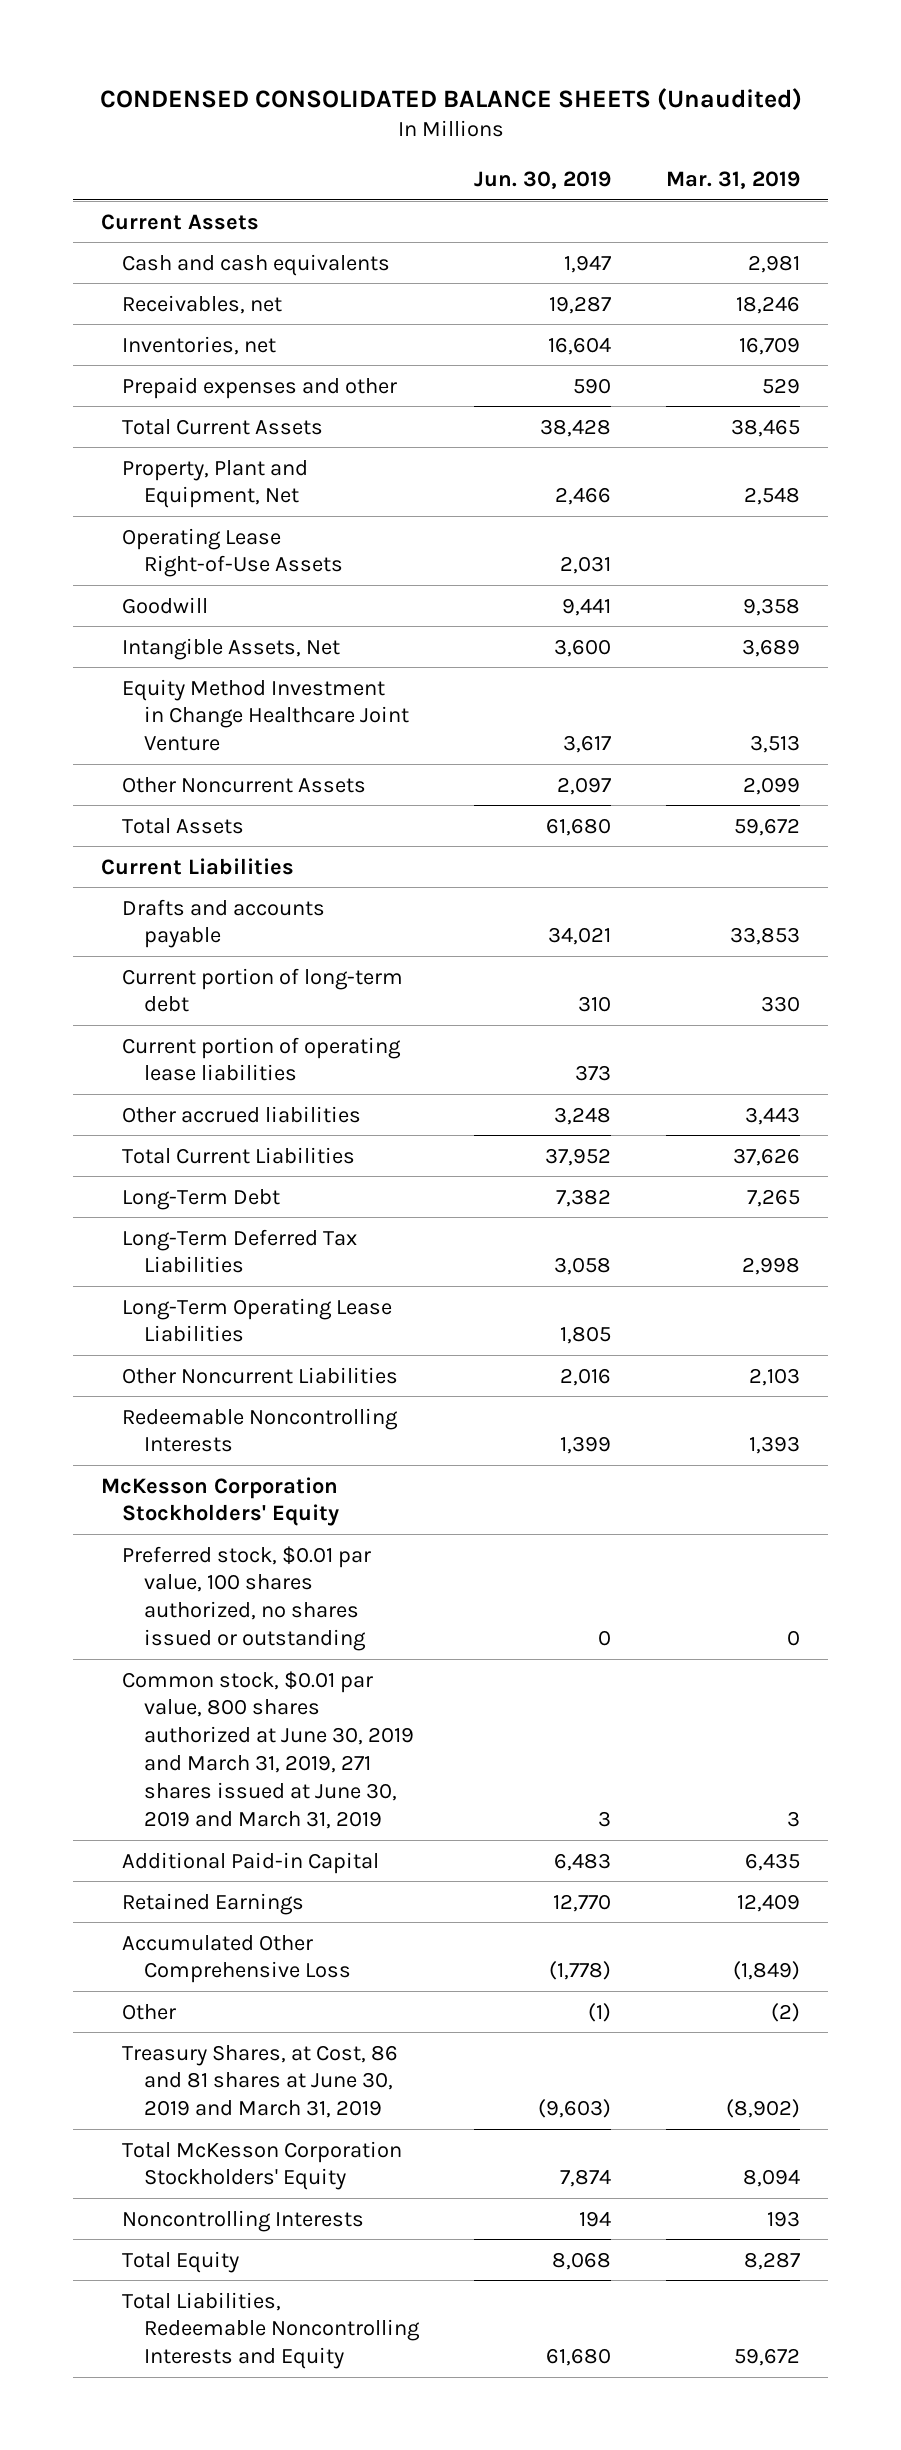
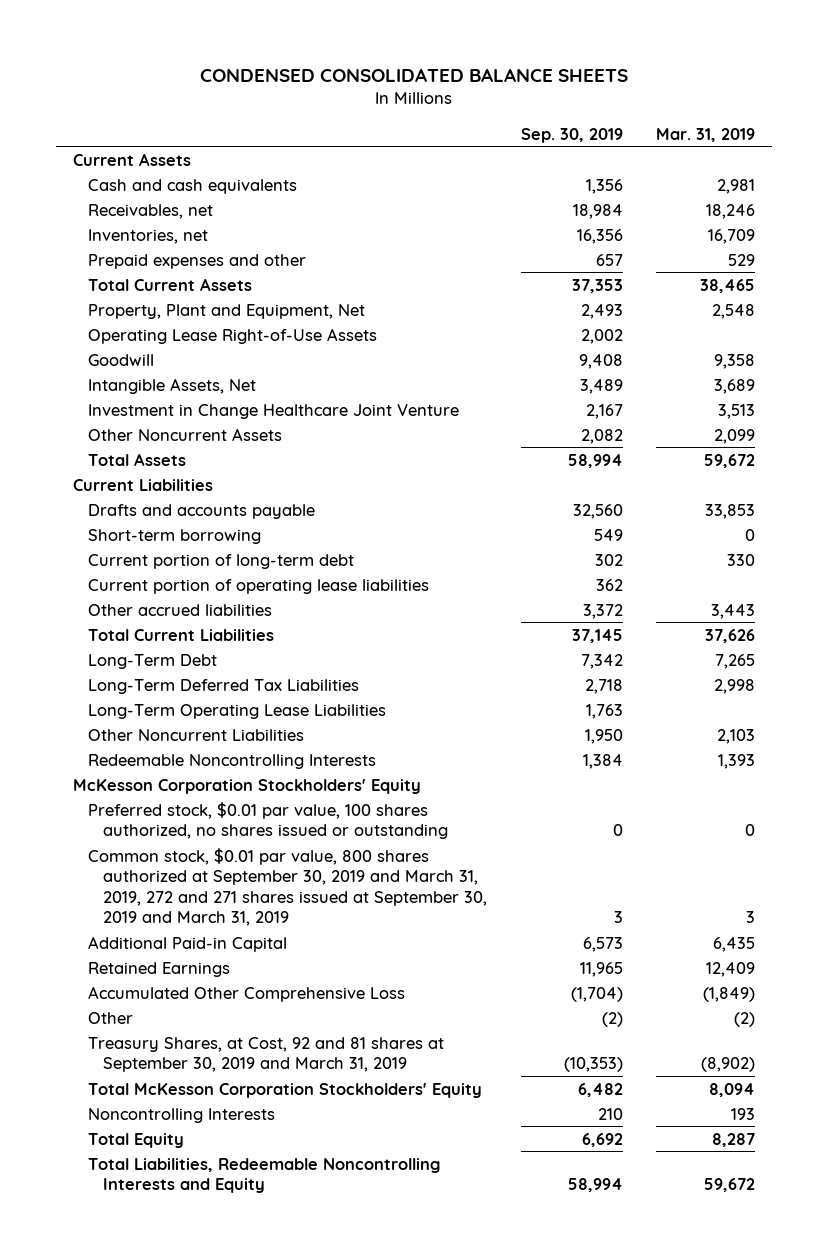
[99,87,802,110] CONDENSED CONSOLIDATED BALANCE SHEETS (Unaudited) -> [200,67,629,82] CONDENSED CONSOLIDATED BALANCE SHEETS
[474,170,612,189] Jun. 30, 2019 -> none
none -> [520,127,623,143] Sep. 30, 2019
[122,678,409,752] Equity Method Investment in Change Healthcare Joint Venture -> [87,403,459,419] Investment in Change Healthcare Joint Venture
none -> [87,528,261,544] Short-term borrowing
[122,1670,414,1829] Common stock, $0.01 par value, 800 shares authorized at June 30, 2019 and March 31, 2019, 271 shares issued at June 30, 2019 and March 31, 2019 -> [87,847,487,927] Common stock, $0.01 par value, 800 shares authorized at September 30, 2019 and March 31, 2019, 272 and 271 shares issued at September 30, 2019 and March 31, 2019
[122,2044,399,2119] Treasury Shares, at Cost, 86 and 81 shares at June 30, 2019 and March 31, 2019 -> [87,1036,444,1073] Treasury Shares, at Cost, 92 and 81 shares at September 30, 2019 and March 31, 2019

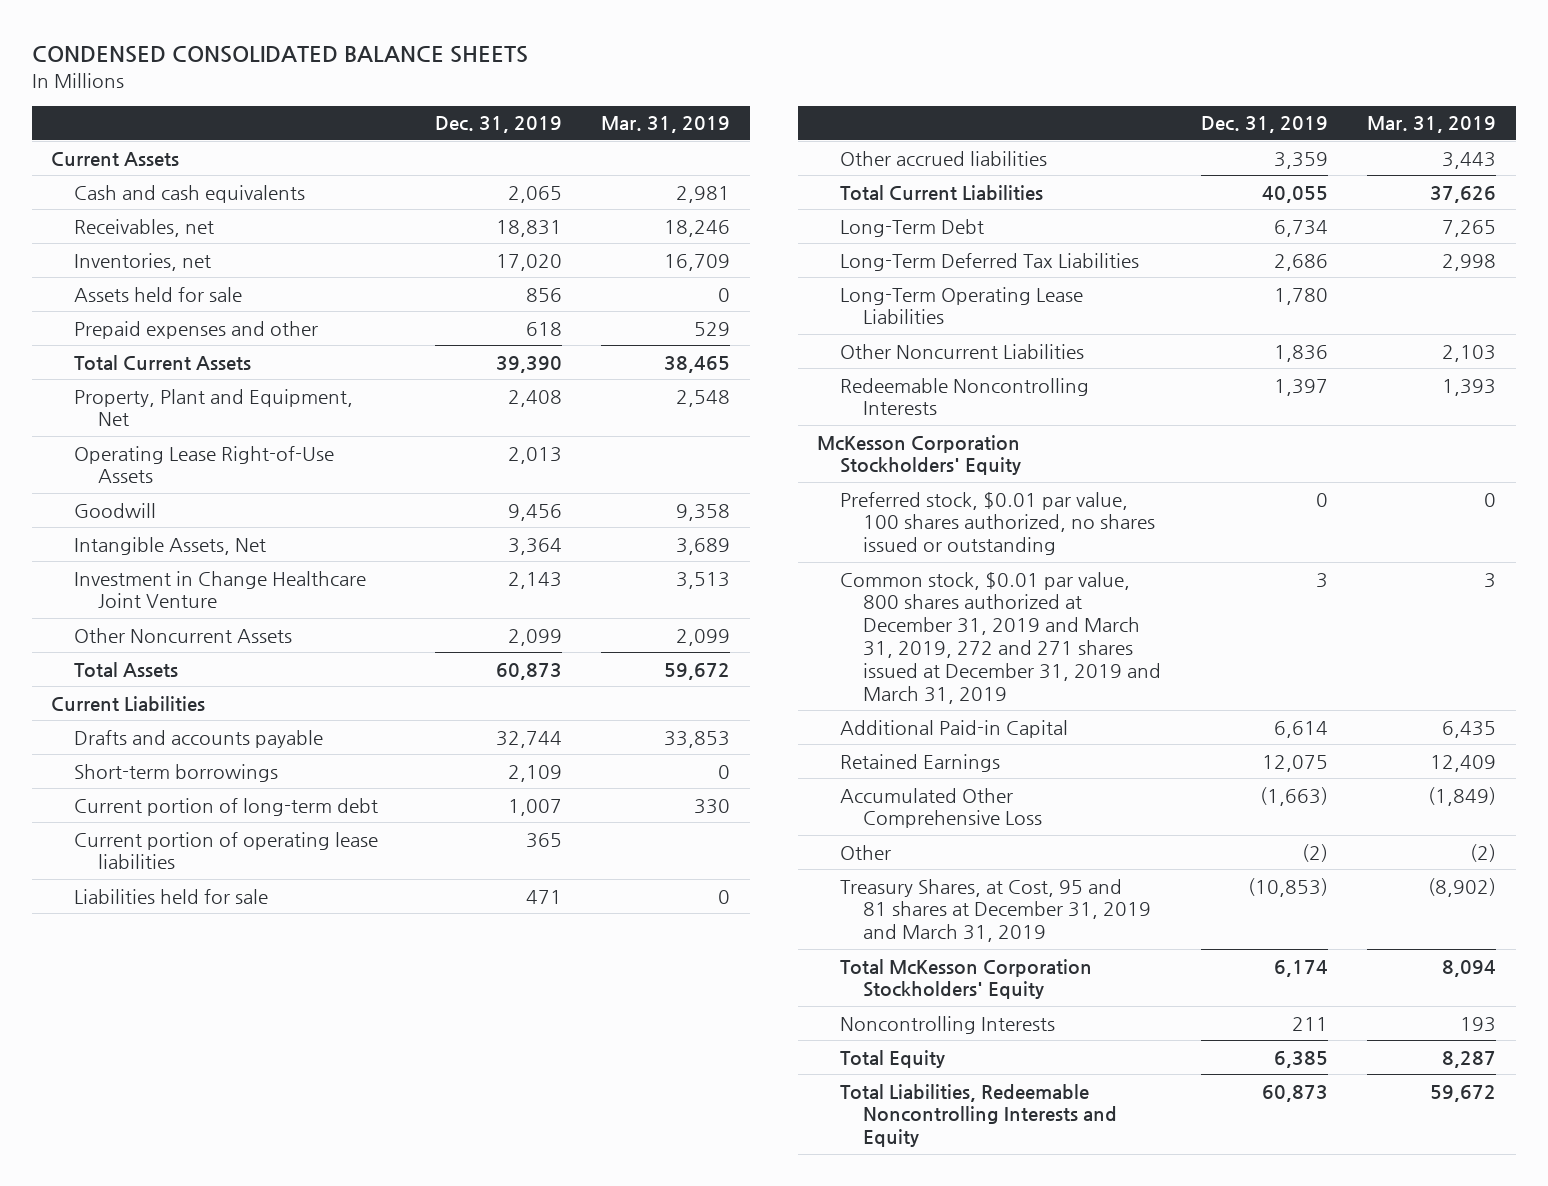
[520,127,623,143] Sep. 30, 2019 -> none
none -> [434,116,562,134] Dec. 31, 2019
none -> [74,286,243,302] Assets held for sale
[87,528,261,544] Short-term borrowing -> [74,763,279,782] Short-term borrowings
none -> [74,888,269,904] Liabilities held for sale
[87,847,487,927] Common stock, $0.01 par value, 800 shares authorized at September 30, 2019 and March 31, 2019, 272 and 271 shares issued at September 30, 2019 and March 31, 2019 -> [840,571,1162,704] Common stock, $0.01 par value, 800 shares authorized at December 31, 2019 and March 31, 2019, 272 and 271 shares issued at December 31, 2019 and March 31, 2019
[87,1036,444,1073] Treasury Shares, at Cost, 92 and 81 shares at September 30, 2019 and March 31, 2019 -> [840,878,1152,943] Treasury Shares, at Cost, 95 and 81 shares at December 31, 2019 and March 31, 2019

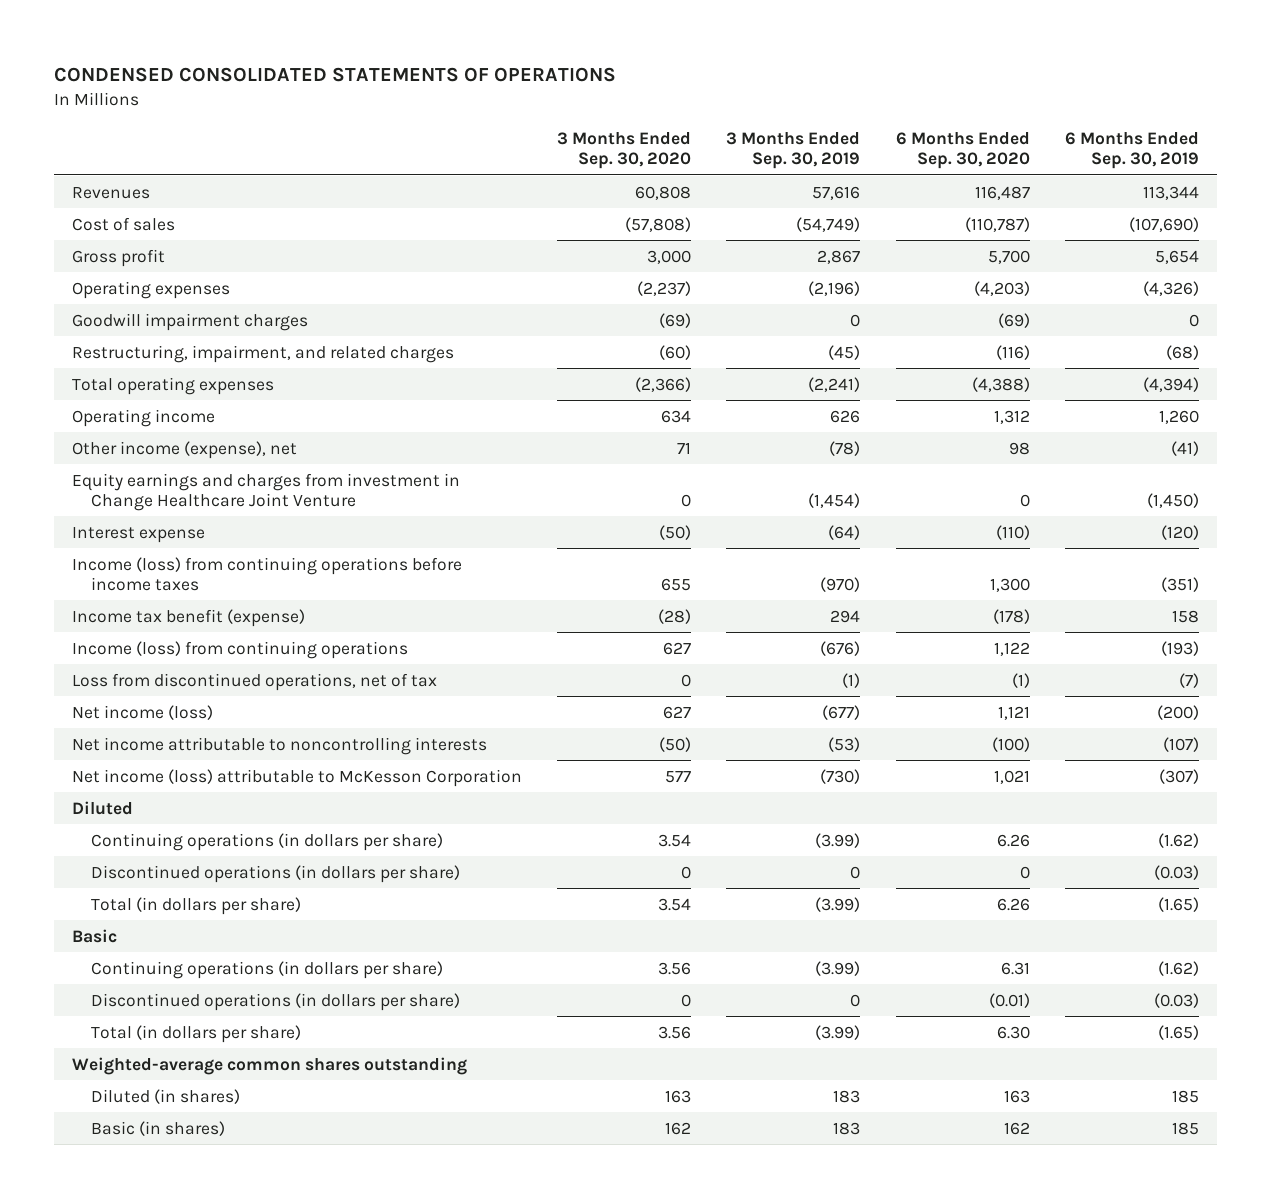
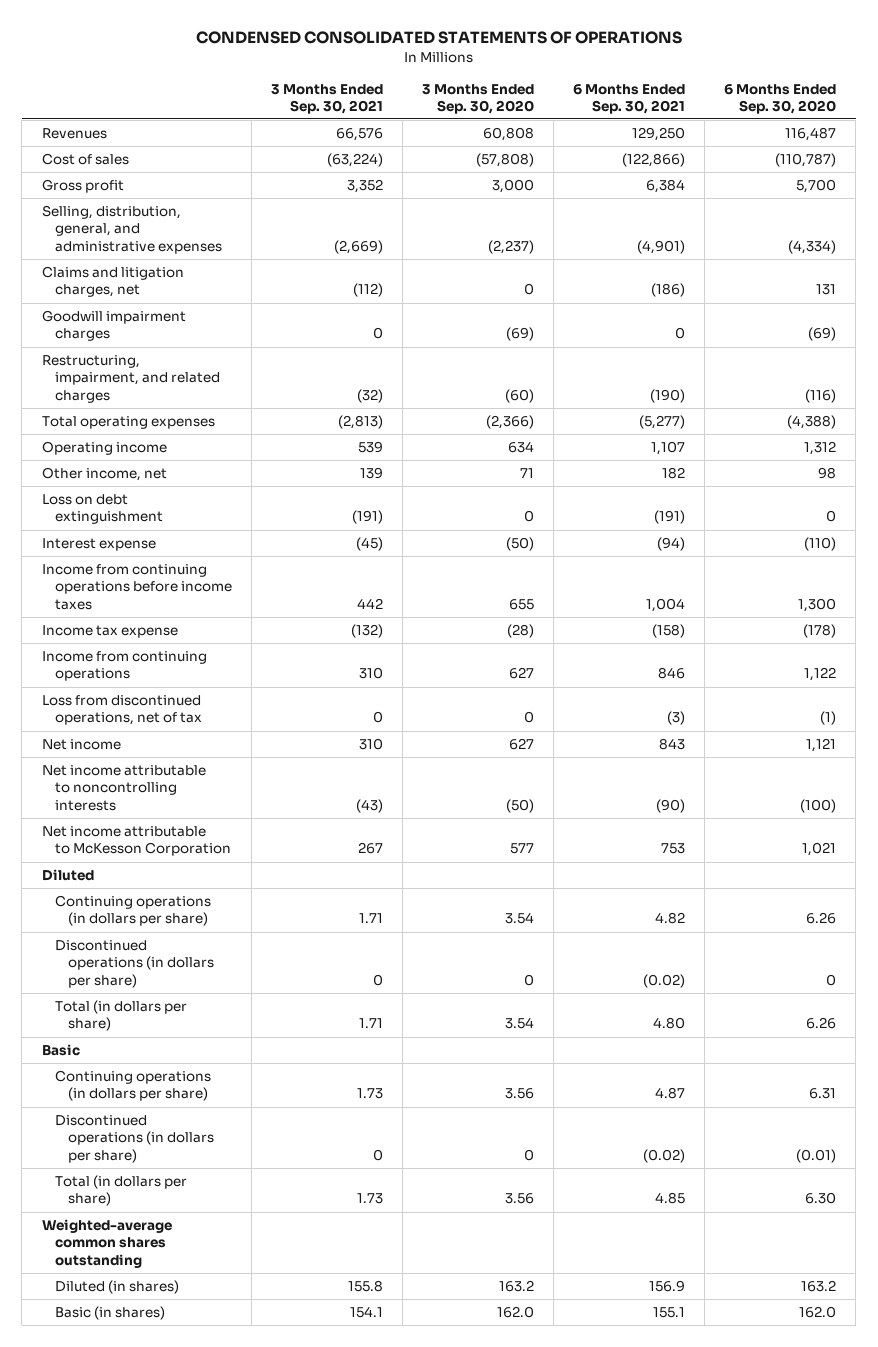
[726,132,861,170] 3 Months Ended Sep. 30, 2019 -> none
[1065,132,1200,170] 6 Months Ended Sep. 30, 2019 -> none
none -> [270,83,383,114] 3 Months Ended Sep. 30, 2021
none -> [573,83,686,114] 6 Months Ended Sep. 30, 2021
[71,280,230,299] Operating expenses -> none
none -> [41,205,222,254] Selling, distribution, general, and administrative expenses
none -> [41,266,184,298] Claims and litigation charges, net
[71,472,460,511] Equity earnings and charges from investment in Change Healthcare Joint Venture -> none
[71,440,297,459] Other income (expense), net -> [41,467,167,482] Other income, net
none -> [41,494,163,525] Loss on debt extinguishment
[71,556,462,591] Income (loss) from continuing operations before income taxes -> [41,564,232,610] Income from continuing operations before income taxes
[71,608,305,627] Income tax benefit (expense) -> [41,625,178,639] Income tax expense
[71,640,408,659] Income (loss) from continuing operations -> [41,651,207,682] Income from continuing operations
[71,704,213,720] Net income (loss) -> [41,739,121,751] Net income
[71,768,522,787] Net income (loss) attributable to McKesson Corporation -> [41,826,231,857] Net income attributable to McKesson Corporation
[665,1089,692,1103] 163 -> [498,1280,534,1293] 163.2
[1003,1089,1030,1103] 163 -> [801,1280,837,1293] 163.2
[665,1121,692,1135] 162 -> [496,1306,534,1319] 162.0
[1003,1121,1030,1135] 162 -> [799,1306,837,1319] 162.0

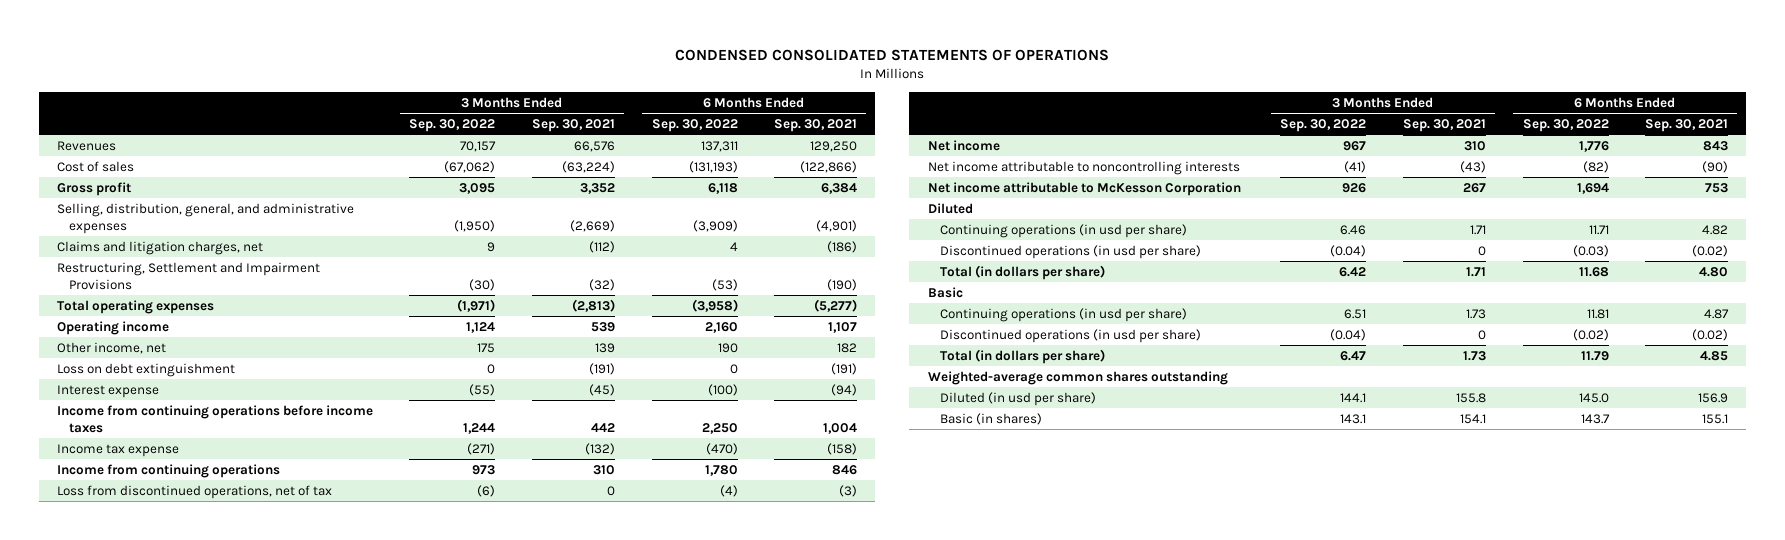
[421,83,534,114] 3 Months Ended Sep. 30, 2020 -> none
[724,83,837,114] 6 Months Ended Sep. 30, 2020 -> none
none -> [409,118,496,132] Sep. 30, 2022
none -> [651,118,738,132] Sep. 30, 2022
[41,310,186,342] Goodwill impairment charges -> none
[41,355,220,403] Restructuring, impairment, and related charges -> [56,261,320,290] Restructuring, Settlement and Impairment Provisions
[54,895,211,927] Continuing operations (in dollars per share) -> [940,223,1188,238] Continuing operations (in usd per share)
[54,940,214,988] Discontinued operations (in dollars per share) -> [940,244,1202,259] Discontinued operations (in usd per share)
[54,1070,211,1102] Continuing operations (in dollars per share) -> [940,307,1188,322] Continuing operations (in usd per share)
[54,1115,214,1163] Discontinued operations (in dollars per share) -> [940,328,1202,343] Discontinued operations (in usd per share)
[54,1280,179,1295] Diluted (in shares) -> [940,391,1097,406] Diluted (in usd per share)

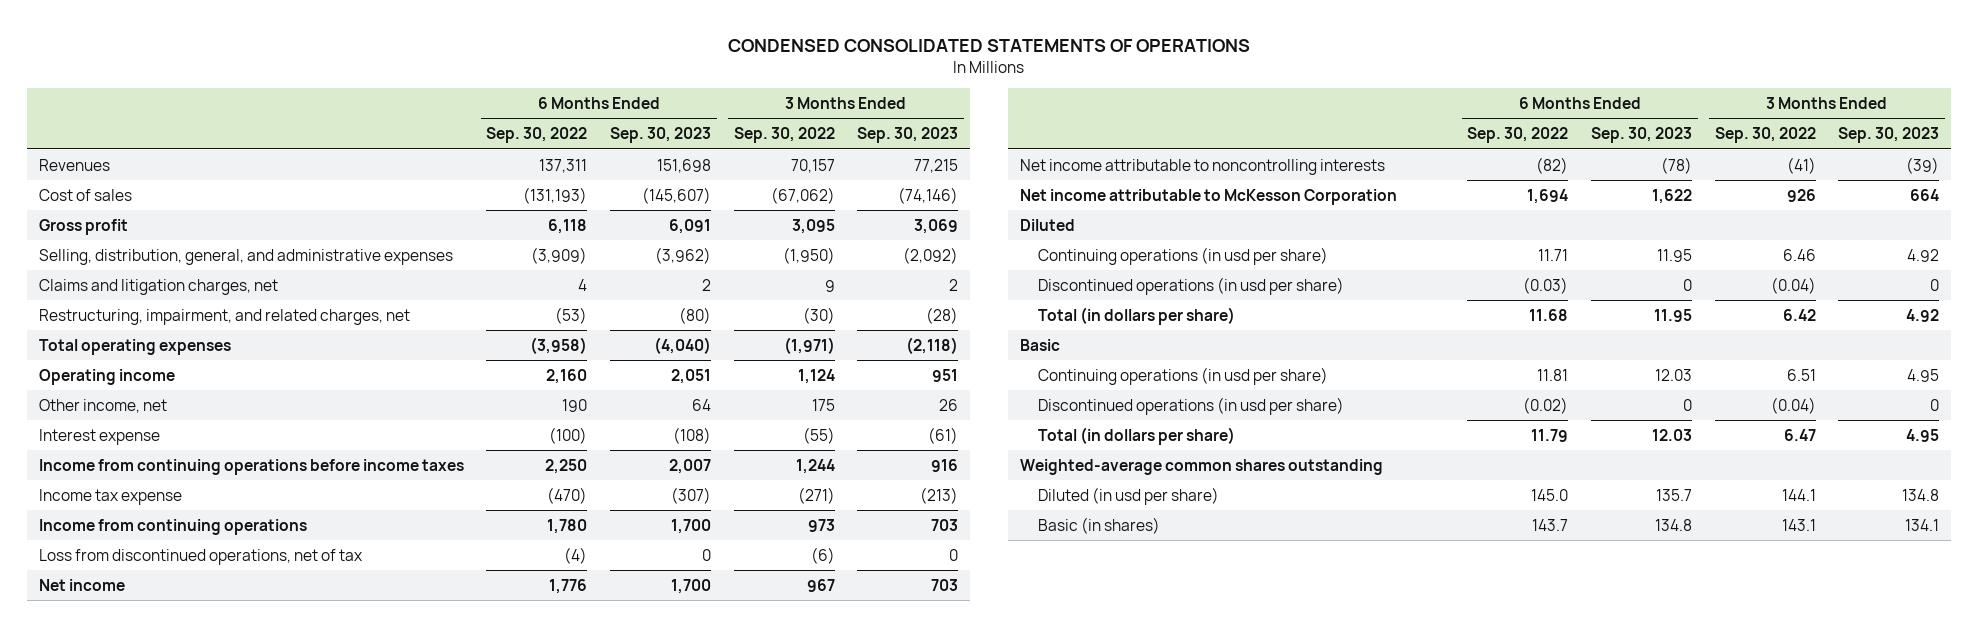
[532,118,616,132] Sep. 30, 2021 -> none
[774,118,858,132] Sep. 30, 2021 -> none
none -> [609,127,711,144] Sep. 30, 2023
none -> [857,127,959,144] Sep. 30, 2023
[56,261,320,290] Restructuring, Settlement and Impairment Provisions -> [38,308,410,325] Restructuring, impairment, and related charges, net
[56,362,235,377] Loss on debt extinguishment -> none

